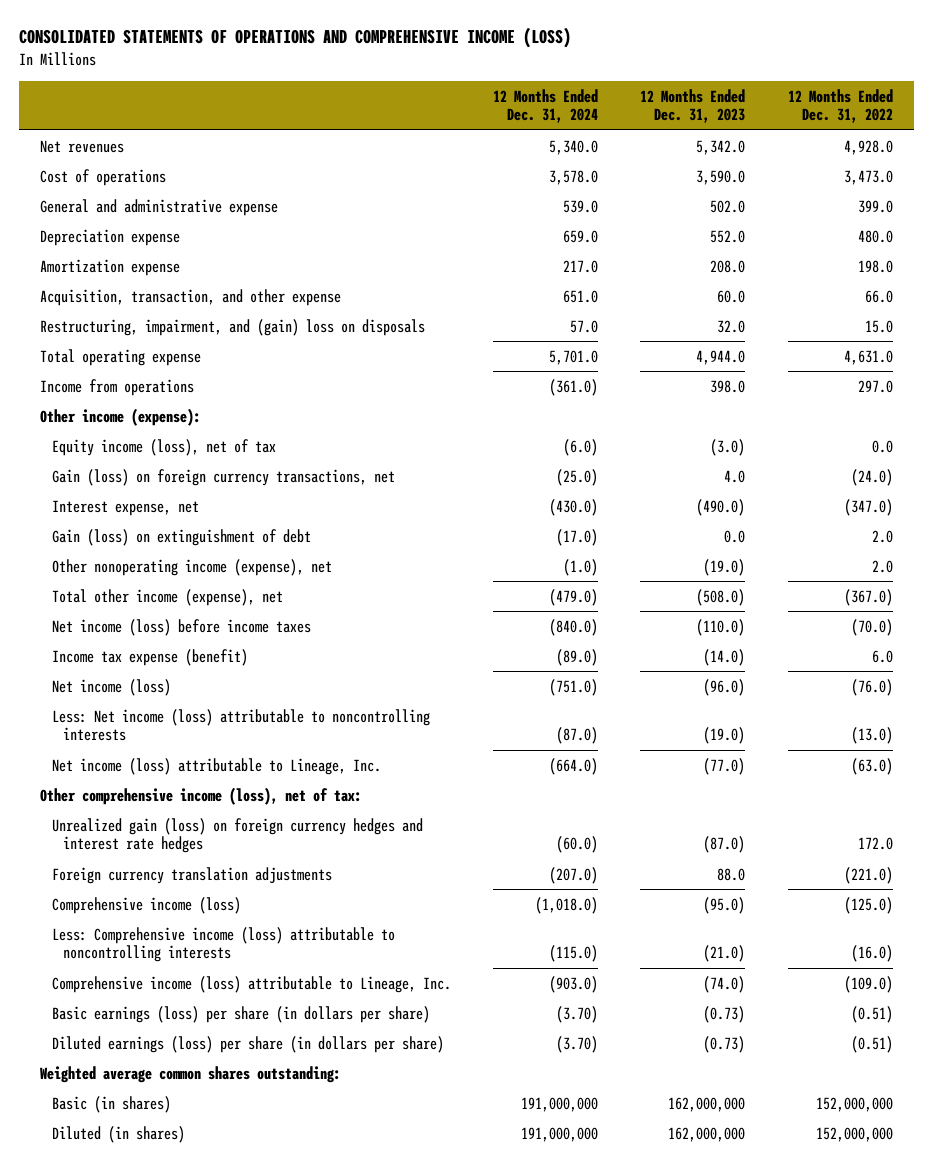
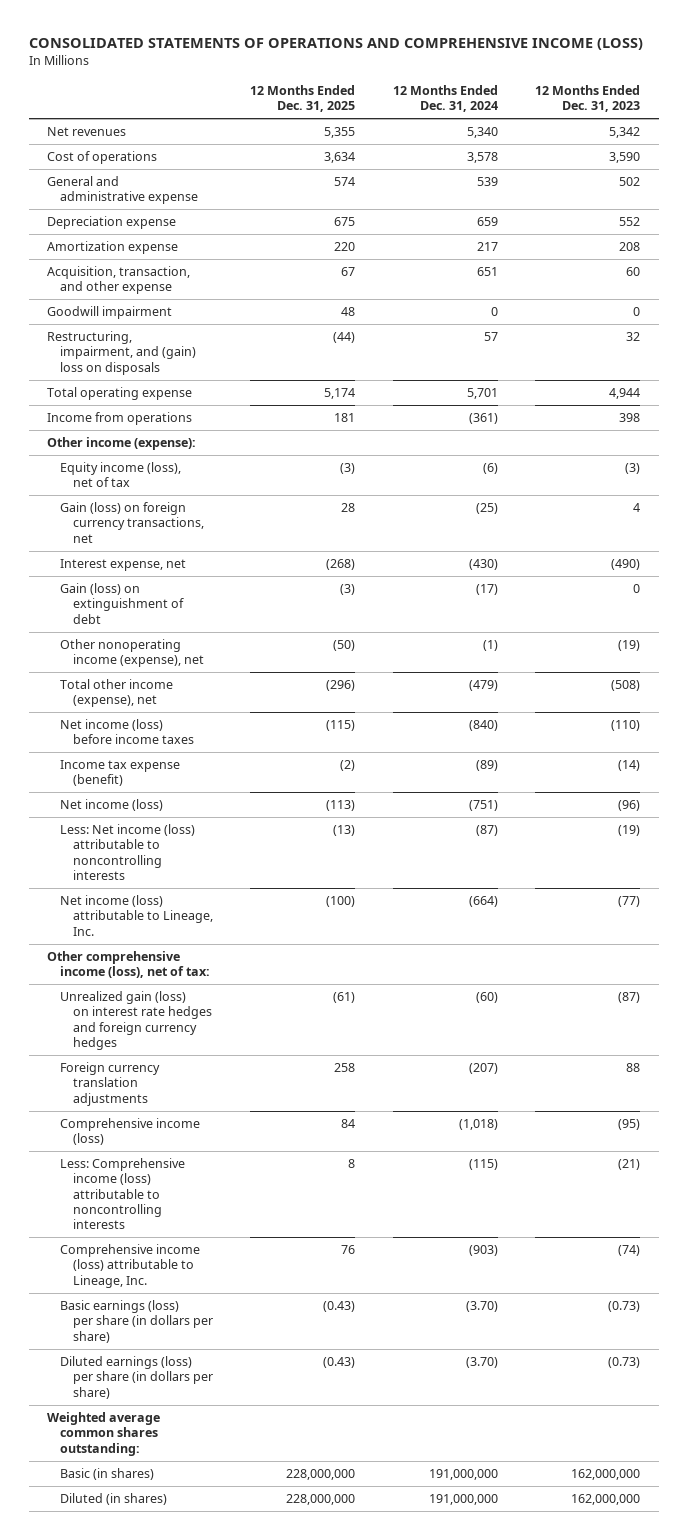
[787,88,893,124] 12 Months Ended Dec. 31, 2022 -> none
none -> [250,84,356,113] 12 Months Ended Dec. 31, 2025
[548,139,598,155] 5,340.0 -> [466,127,498,139] 5,340
[696,139,746,155] 5,342.0 -> [609,127,641,139] 5,342
[548,169,598,185] 3,578.0 -> [466,152,498,164] 3,578
[696,169,746,185] 3,590.0 -> [609,152,641,164] 3,590
[562,199,598,213] 539.0 -> [476,177,498,187] 539
[710,199,746,213] 502.0 -> [619,177,641,187] 502
[562,229,598,243] 659.0 -> [476,217,498,227] 659
[710,229,746,243] 552.0 -> [619,217,641,227] 552
[562,259,598,273] 217.0 -> [476,242,498,252] 217
[710,259,746,273] 208.0 -> [619,242,641,252] 208
[562,289,598,303] 651.0 -> [476,267,498,277] 651
[717,289,746,303] 60.0 -> [626,267,641,277] 60
none -> [47,306,173,320] Goodwill impairment
[569,319,598,333] 57.0 -> [483,332,498,342] 57
[717,319,746,333] 32.0 -> [626,332,641,342] 32
[548,349,598,365] 5,701.0 -> [466,388,498,400] 5,701
[696,349,746,365] 4,944.0 -> [609,388,641,400] 4,944
[548,378,598,396] (361.0) -> [468,413,498,425] (361)
[710,379,746,393] 398.0 -> [619,413,641,423] 398
[562,438,598,456] (6.0) -> [482,463,498,475] (6)
[710,438,746,456] (3.0) -> [625,463,641,475] (3)
[555,468,598,486] (25.0) -> [475,503,498,515] (25)
[724,469,746,483] 4.0 -> [633,503,641,513] 4
[548,498,598,516] (430.0) -> [468,559,498,571] (430)
[696,498,746,516] (490.0) -> [611,559,641,571] (490)
[555,528,598,546] (17.0) -> [475,584,498,596] (17)
[724,529,746,543] 0.0 -> [633,584,641,594] 0
[562,558,598,576] (1.0) -> [482,640,498,652] (1)
[703,558,746,576] (19.0) -> [618,640,641,652] (19)
[548,588,598,606] (479.0) -> [468,680,498,692] (479)
[696,588,746,606] (508.0) -> [611,680,641,692] (508)
[548,618,598,636] (840.0) -> [468,720,498,732] (840)
[696,618,746,636] (110.0) -> [611,720,641,732] (110)
[555,648,598,666] (89.0) -> [475,760,498,772] (89)
[703,648,746,666] (14.0) -> [618,760,641,772] (14)
[548,678,598,696] (751.0) -> [468,800,498,812] (751)
[703,678,746,696] (96.0) -> [618,800,641,812] (96)
[555,727,598,745] (87.0) -> [475,825,498,837] (87)
[703,727,746,745] (19.0) -> [618,825,641,837] (19)
[548,757,598,775] (664.0) -> [468,896,498,908] (664)
[703,757,746,775] (77.0) -> [618,896,641,908] (77)
[51,817,423,854] Unrealized gain (loss) on foreign currency hedges and interest rate hedges -> [60,991,212,1050] Unrealized gain (loss) on interest rate hedges and foreign currency hedges
[555,836,598,854] (60.0) -> [475,992,498,1004] (60)
[703,836,746,854] (87.0) -> [618,992,641,1004] (87)
[548,866,598,884] (207.0) -> [468,1063,498,1075] (207)
[717,867,746,881] 88.0 -> [626,1063,641,1073] 88
[534,896,598,914] (1,018.0) -> [458,1119,498,1131] (1,018)
[703,896,746,914] (95.0) -> [618,1119,641,1131] (95)
[548,945,598,963] (115.0) -> [468,1159,498,1171] (115)
[703,945,746,963] (21.0) -> [618,1159,641,1171] (21)
[548,975,598,993] (903.0) -> [468,1245,498,1257] (903)
[703,975,746,993] (74.0) -> [618,1245,641,1257] (74)

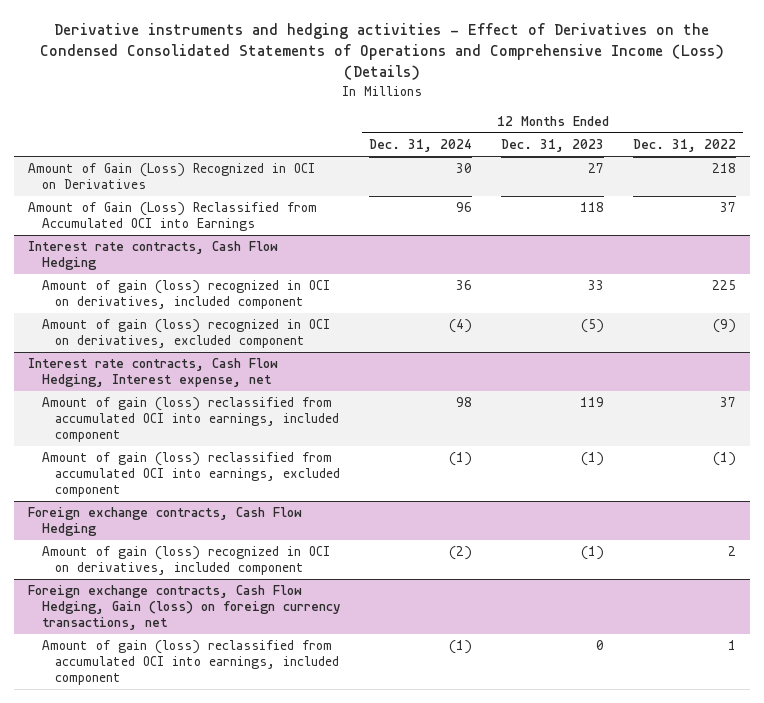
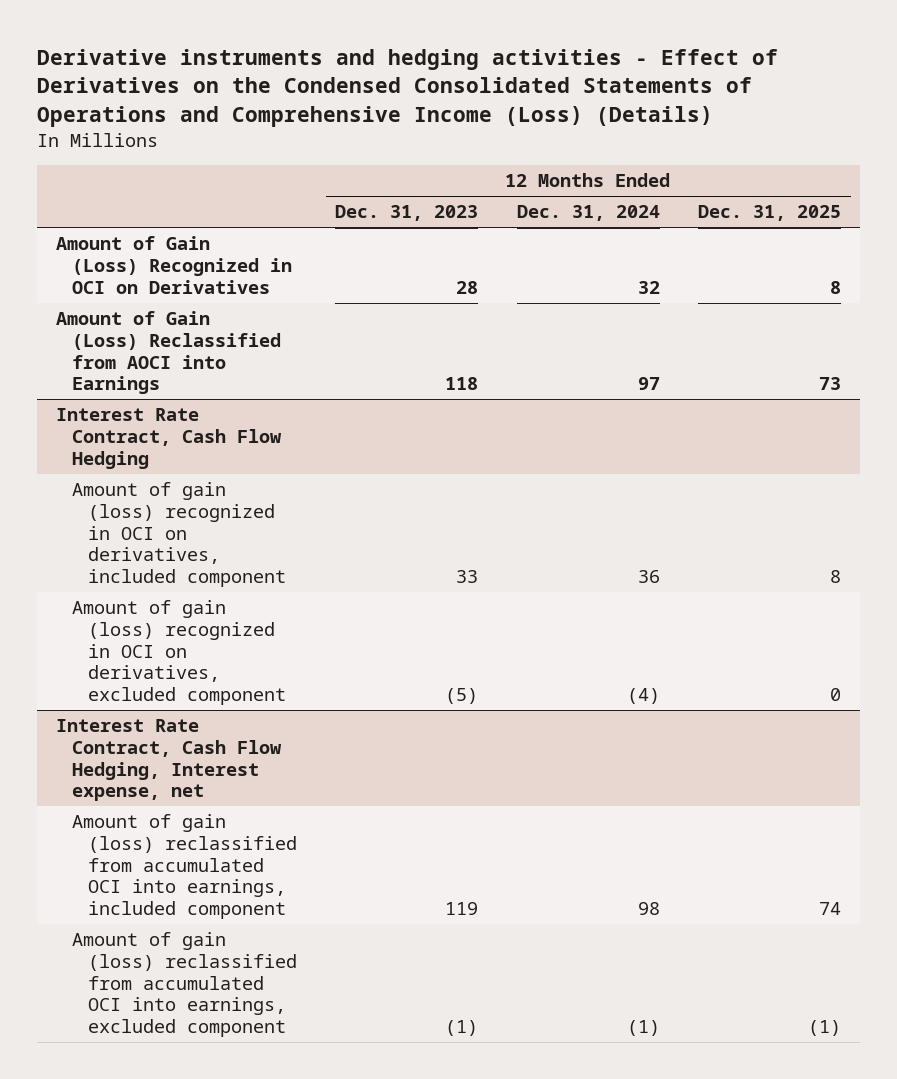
[632,139,736,153] Dec. 31, 2022 -> none
none -> [697,205,841,222] Dec. 31, 2025
[456,163,473,174] 30 -> [637,280,660,294] 32
[588,163,605,174] 27 -> [456,280,479,294] 28
[28,202,318,232] Amount of Gain (Loss) Reclassified from Accumulated OCI into Earnings -> [55,311,281,395] Amount of Gain (Loss) Reclassified from AOCI into Earnings
[456,202,473,213] 96 -> [637,377,660,391] 97
[28,241,279,271] Interest rate contracts, Cash Flow Hedging -> [55,408,282,469] Interest Rate Contract, Cash Flow Hedging
[28,358,279,388] Interest rate contracts, Cash Flow Hedging, Interest expense, net -> [55,719,282,802] Interest Rate Contract, Cash Flow Hedging, Interest expense, net
[28,507,303,537] Foreign exchange contracts, Cash Flow Hedging -> none
[41,546,330,576] Amount of gain (loss) recognized in OCI on derivatives, included component -> none
[28,585,341,630] Foreign exchange contracts, Cash Flow Hedging, Gain (loss) on foreign currency transactions, net -> none
[41,640,340,685] Amount of gain (loss) reclassified from accumulated OCI into earnings, included component -> none

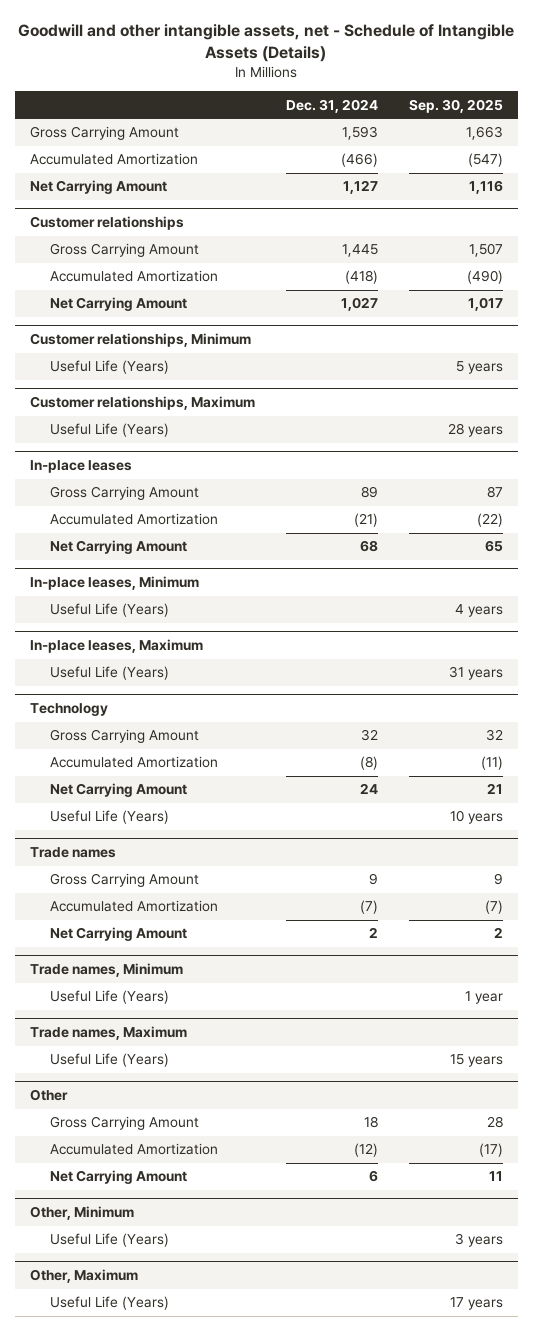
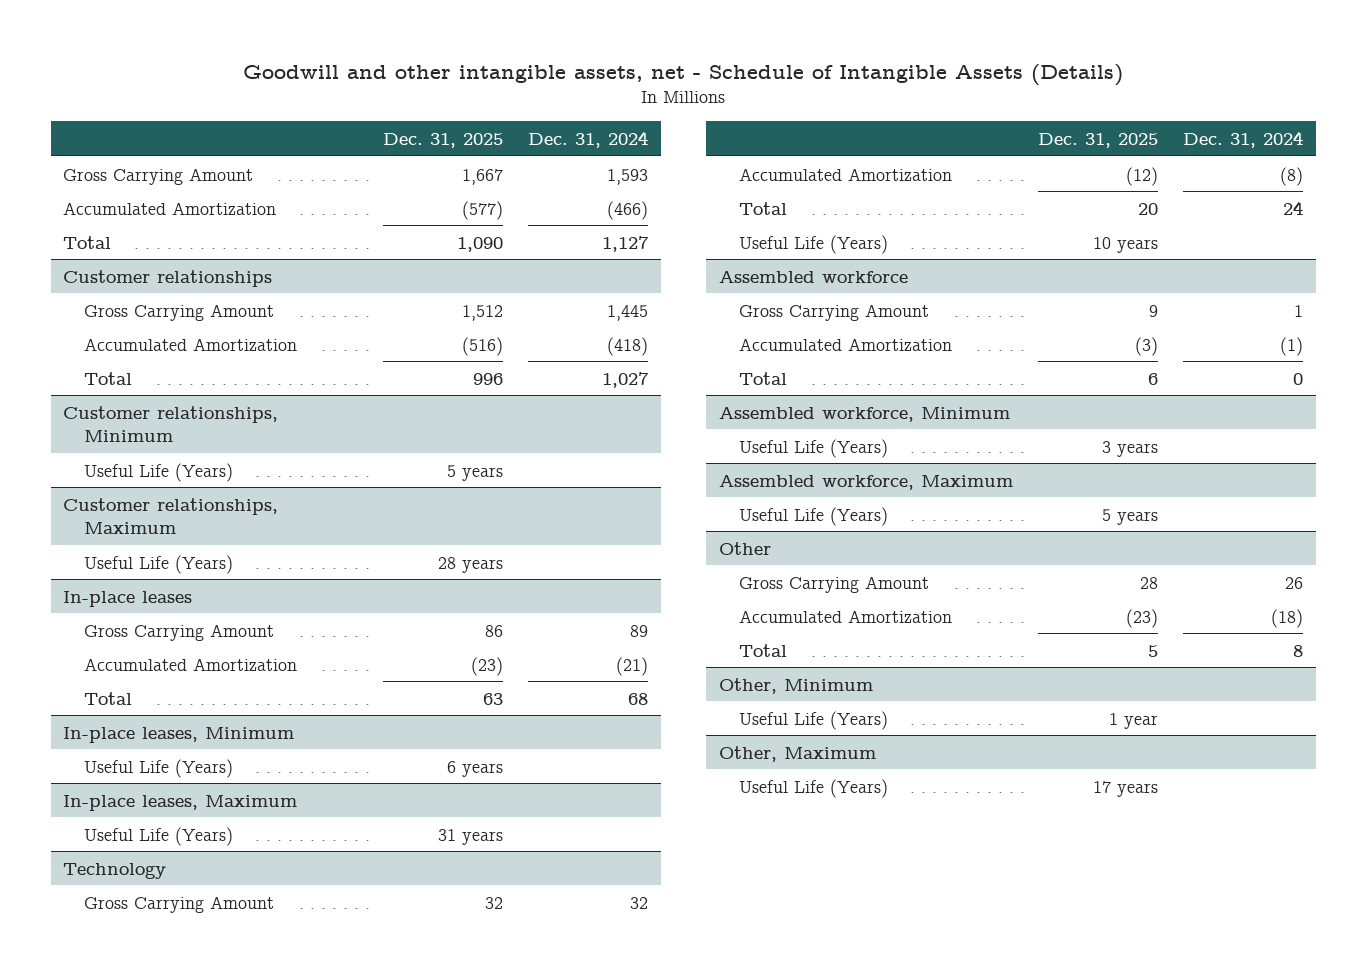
[408,98,503,113] Sep. 30, 2025 -> none
none -> [382,132,503,148] Dec. 31, 2025
[29,180,167,195] Net Carrying Amount -> [63,235,112,249] Total
[50,297,188,312] Net Carrying Amount -> [83,371,132,385] Total
[50,540,188,555] Net Carrying Amount -> none
none -> [83,691,132,705] Total
[50,783,188,798] Net Carrying Amount -> none
none -> [739,201,788,215] Total
[29,847,116,859] Trade names -> none
[50,927,188,942] Net Carrying Amount -> none
[29,963,183,978] Trade names, Minimum -> none
none -> [718,270,908,283] Assembled workforce
[368,873,378,886] 9 -> [1294,304,1304,317] 1
[359,900,378,915] (7) -> [1280,336,1304,356] (1)
none -> [739,371,788,385] Total
none -> [718,406,1010,422] Assembled workforce, Minimum
[29,1026,187,1041] Trade names, Maximum -> none
none -> [718,474,1013,490] Assembled workforce, Maximum
[50,1170,188,1185] Net Carrying Amount -> none
[363,1116,378,1129] 18 -> [1285,576,1304,589] 26
[353,1143,378,1158] (12) -> [1271,608,1304,628] (18)
none -> [739,643,788,657] Total

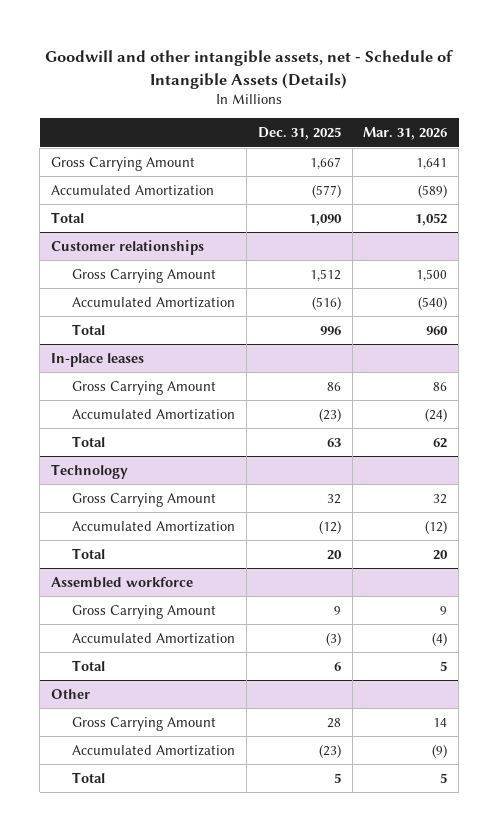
[527,130,648,148] Dec. 31, 2024 -> none
none -> [363,127,448,141] Mar. 31, 2026
[63,405,279,442] Customer relationships, Minimum -> none
[83,462,233,482] Useful Life (Years) -> none
[63,497,279,534] Customer relationships, Maximum -> none
[83,554,233,574] Useful Life (Years) -> none
[63,726,295,743] In-place leases, Minimum -> none
[83,758,233,778] Useful Life (Years) -> none
[63,794,298,811] In-place leases, Maximum -> none
[83,826,233,846] Useful Life (Years) -> none
[739,234,889,254] Useful Life (Years) -> none
[718,406,1010,422] Assembled workforce, Minimum -> none
[739,438,889,458] Useful Life (Years) -> none
[718,474,1013,490] Assembled workforce, Maximum -> none
[739,506,889,526] Useful Life (Years) -> none
[718,677,873,694] Other, Minimum -> none
[739,710,889,730] Useful Life (Years) -> none
[718,745,876,762] Other, Maximum -> none
[739,778,889,798] Useful Life (Years) -> none

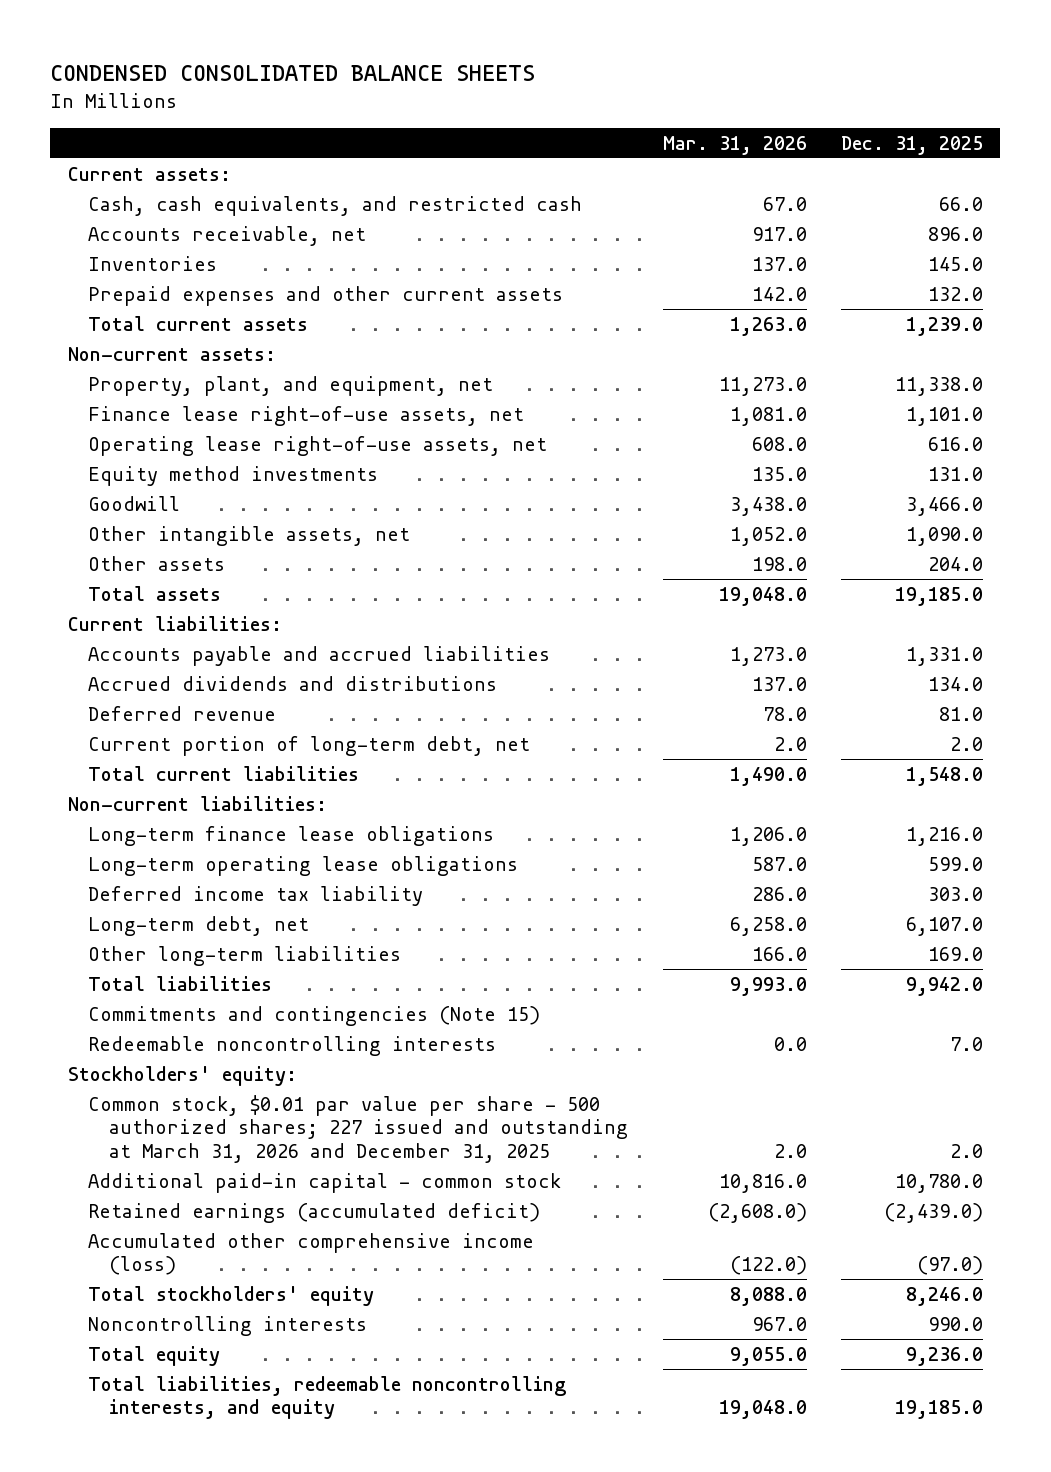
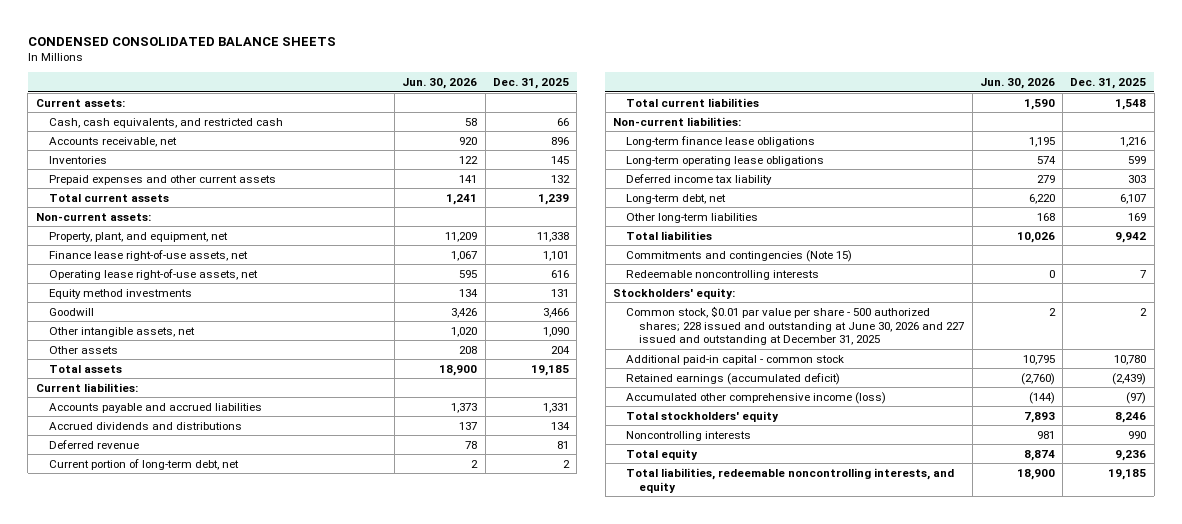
[662,135,807,155] Mar. 31, 2026 -> none
none -> [402,77,478,89] Jun. 30, 2026
[939,196,984,211] 66.0 -> [557,117,570,126] 66
[928,226,984,241] 896.0 -> [551,136,570,145] 896
[928,256,984,271] 145.0 -> [551,155,570,164] 145
[928,286,984,301] 132.0 -> [551,174,571,183] 132
[906,316,984,336] 1,239.0 -> [538,193,570,205] 1,239
[895,376,984,396] 11,338.0 -> [537,231,570,242] 11,338
[906,406,984,426] 1,101.0 -> [543,250,570,261] 1,101
[928,436,984,451] 616.0 -> [551,269,570,278] 616
[928,466,984,481] 131.0 -> [551,288,570,297] 131
[906,496,984,516] 3,466.0 -> [543,307,570,318] 3,466
[906,526,984,546] 1,090.0 -> [543,326,570,337] 1,090
[928,556,984,571] 204.0 -> [551,345,571,354] 204
[895,586,984,606] 19,185.0 -> [531,364,570,376] 19,185
[906,646,984,666] 1,331.0 -> [543,402,570,413] 1,331
[928,676,984,691] 134.0 -> [551,421,571,430] 134
[939,706,984,721] 81.0 -> [557,440,570,449] 81
[950,736,984,751] 2.0 -> [563,459,571,468] 2
[906,766,984,786] 1,548.0 -> [1115,98,1147,110] 1,548
[906,826,984,846] 1,216.0 -> [1120,136,1147,147] 1,216
[928,856,984,871] 599.0 -> [1128,155,1147,164] 599
[928,886,984,901] 303.0 -> [1128,174,1147,183] 303
[906,916,984,936] 6,107.0 -> [1120,193,1147,204] 6,107
[928,946,984,961] 169.0 -> [1128,212,1147,221] 169
[906,976,984,996] 9,942.0 -> [1115,231,1147,243] 9,942
[950,1036,984,1051] 7.0 -> [1140,269,1147,278] 7
[88,1094,629,1163] Common stock, $0.01 par value per share - 500 authorized shares; 227 issued and outstanding at March 31, 2026 and December 31, 2025 -> [626,305,965,346] Common stock, $0.01 par value per share - 500 authorized shares; 228 issued and outstanding at June 30, 2026 and 227 issued and outstanding at December 31, 2025
[950,1143,984,1158] 2.0 -> [1140,307,1148,316] 2
[895,1173,984,1193] 10,780.0 -> [1114,354,1147,365] 10,780
[884,1202,984,1223] (2,439.0) -> [1112,372,1147,385] (2,439)
[917,1256,984,1276] (97.0) -> [1126,391,1147,404] (97)
[906,1286,984,1306] 8,246.0 -> [1115,411,1147,423] 8,246
[928,1316,984,1331] 990.0 -> [1128,430,1147,439] 990
[906,1346,984,1366] 9,236.0 -> [1115,449,1147,461] 9,236
[895,1400,984,1420] 19,185.0 -> [1108,468,1147,480] 19,185

